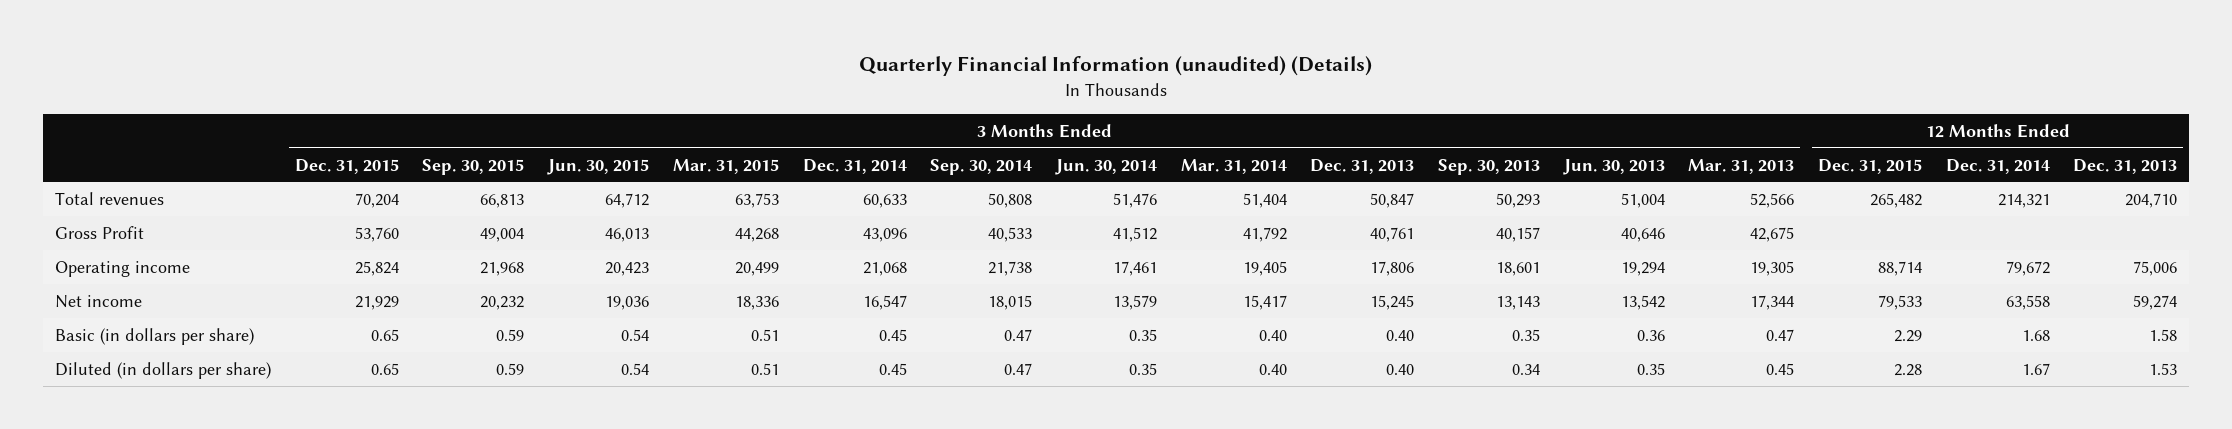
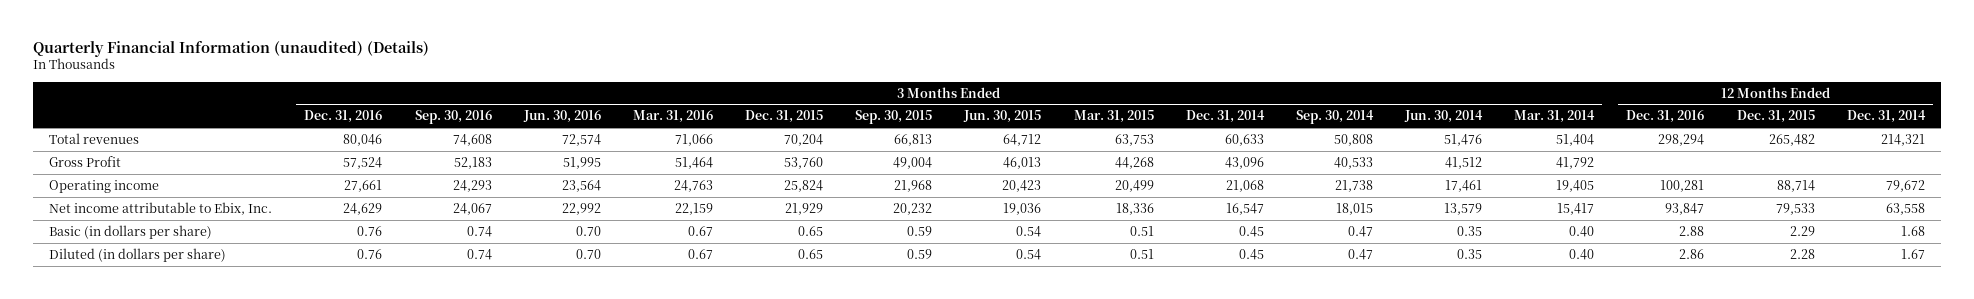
[1310,158,1415,174] Dec. 31, 2013 -> none
[1437,158,1540,175] Sep. 30, 2013 -> none
[1562,158,1665,175] Jun. 30, 2013 -> none
[1688,158,1795,174] Mar. 31, 2013 -> none
[2073,158,2178,174] Dec. 31, 2013 -> none
none -> [304,110,383,124] Dec. 31, 2016
none -> [414,110,492,125] Sep. 30, 2016
none -> [522,110,601,124] Jun. 30, 2016
none -> [632,110,713,124] Mar. 31, 2016
none -> [1626,110,1705,124] Dec. 31, 2016
[55,294,143,308] Net income -> [49,201,273,215] Net income attributable to Ebix, Inc.

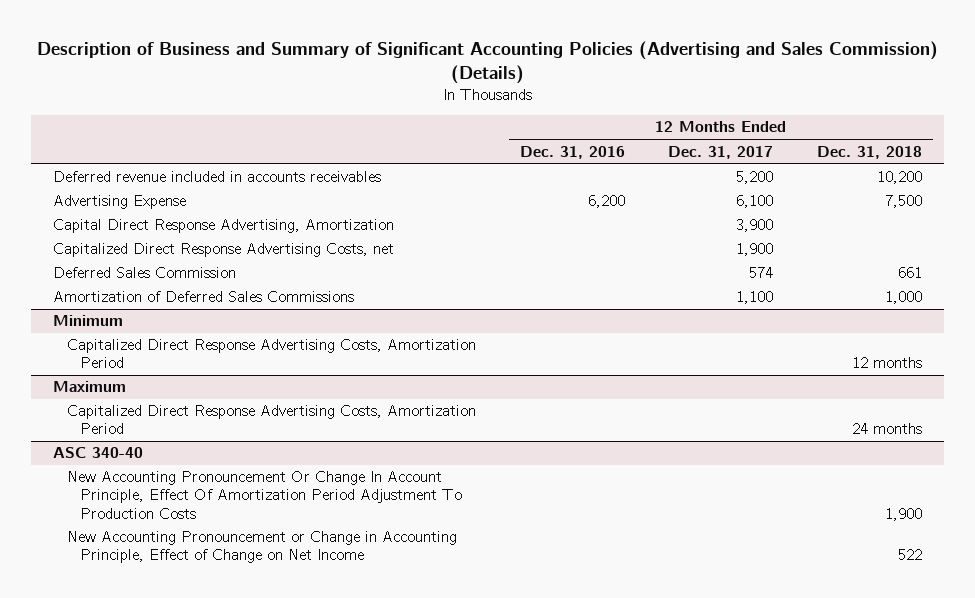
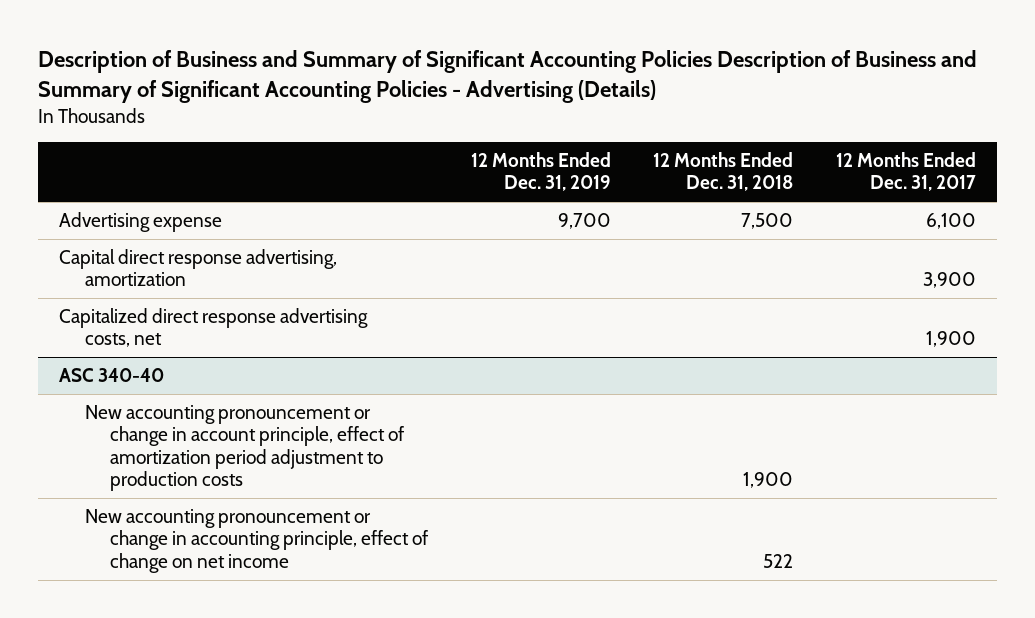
[36,41,938,84] Description of Business and Summary of Significant Accounting Policies (Advertising and Sales Commission) (Details) -> [37,50,977,104] Description of Business and Summary of Significant Accounting Policies Description of Business and Summary of Significant Accounting Policies - Advertising (Details)
[519,145,625,159] Dec. 31, 2016 -> none
none -> [470,152,611,192] 12 Months Ended Dec. 31, 2019
[53,171,382,183] Deferred revenue included in accounts receivables -> none
[53,267,237,279] Deferred Sales Commission -> none
[53,291,355,303] Amortization of Deferred Sales Commissions -> none
[53,315,124,327] Minimum -> none
[66,339,476,369] Capitalized Direct Response Advertising Costs, Amortization Period -> none
[53,381,127,393] Maximum -> none
[66,405,476,435] Capitalized Direct Response Advertising Costs, Amortization Period -> none
[53,195,187,210] Advertising Expense -> [58,212,222,233] Advertising expense
[53,219,395,234] Capital Direct Response Advertising, Amortization -> [58,249,337,287] Capital direct response advertising, amortization
[53,243,395,258] Capitalized Direct Response Advertising Costs, net -> [58,308,368,348] Capitalized direct response advertising costs, net
[66,471,463,519] New Accounting Pronouncement Or Change In Account Principle, Effect Of Amortization Period Adjustment To Production Costs -> [84,405,406,491] New accounting pronouncement or change in account principle, effect of amortization period adjustment to production costs
[66,531,457,564] New Accounting Pronouncement or Change in Accounting Principle, Effect of Change on Net Income -> [84,509,430,573] New accounting pronouncement or change in accounting principle, effect of change on net income

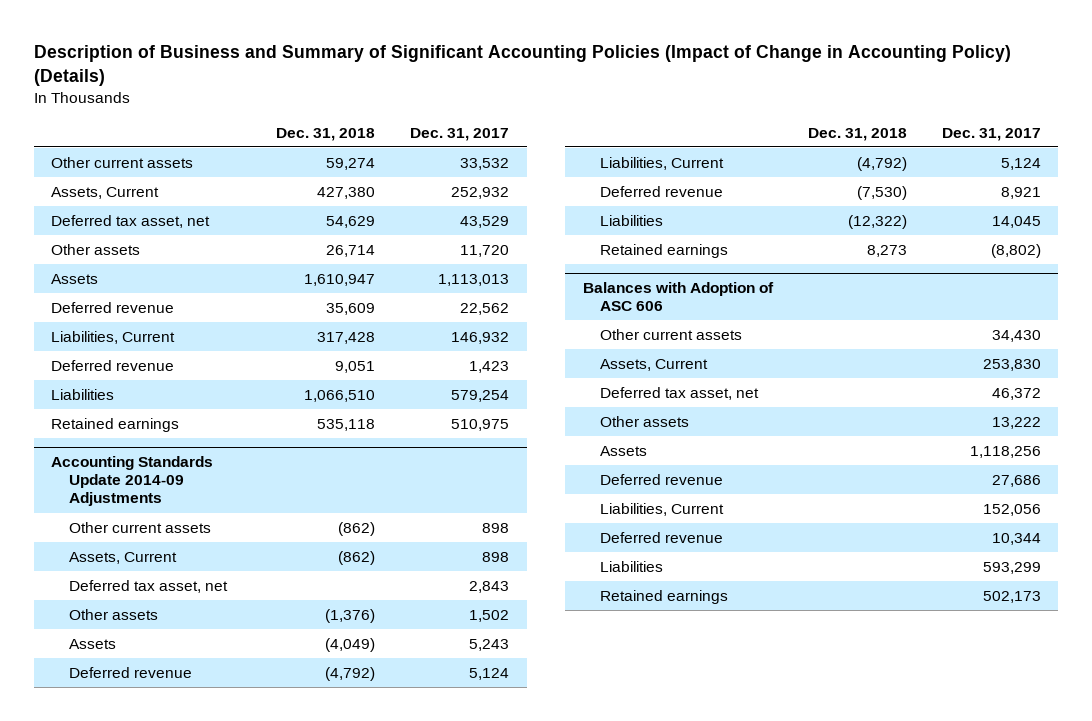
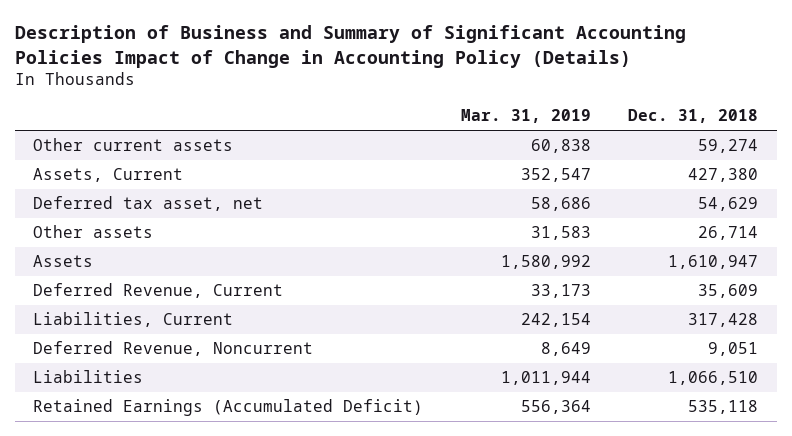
[34,44,1012,86] Description of Business and Summary of Significant Accounting Policies (Impact of Change in Accounting Policy) (Details) -> [14,25,686,68] Description of Business and Summary of Significant Accounting Policies Impact of Change in Accounting Policy (Details)
[410,127,510,141] Dec. 31, 2017 -> none
none -> [460,109,591,124] Mar. 31, 2019
[51,301,175,313] Deferred revenue -> [33,283,284,299] Deferred Revenue, Current
[51,359,175,371] Deferred revenue -> [33,341,314,357] Deferred Revenue, Noncurrent
[51,455,214,507] Accounting Standards Update 2014-09 Adjustments -> none
[68,521,211,533] Other current assets -> none
[68,551,177,564] Assets, Current -> none
[68,579,228,593] Deferred tax asset, net -> none
[68,608,158,620] Other assets -> none
[68,638,116,649] Assets -> none
[68,666,192,678] Deferred revenue -> none
[600,156,725,170] Liabilities, Current -> none
[600,185,724,197] Deferred revenue -> none
[600,214,664,226] Liabilities -> none
[600,243,729,258] Retained earnings -> none
[582,281,774,312] Balances with Adoption of ASC 606 -> none
[600,328,743,340] Other current assets -> none
[600,358,709,371] Assets, Current -> none
[600,386,760,400] Deferred tax asset, net -> none
[600,415,690,427] Other assets -> none
[600,445,648,456] Assets -> none
[600,473,724,485] Deferred revenue -> none
[600,502,725,516] Liabilities, Current -> none
[600,531,724,543] Deferred revenue -> none
[600,560,664,572] Liabilities -> none
[600,589,729,604] Retained earnings -> none
[51,417,180,432] Retained earnings -> [33,399,424,417] Retained Earnings (Accumulated Deficit)

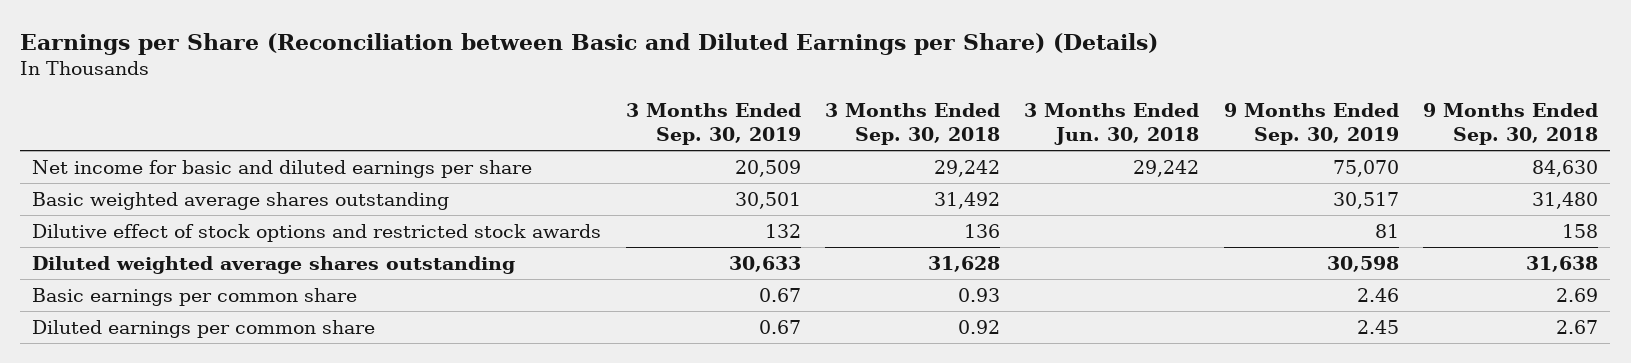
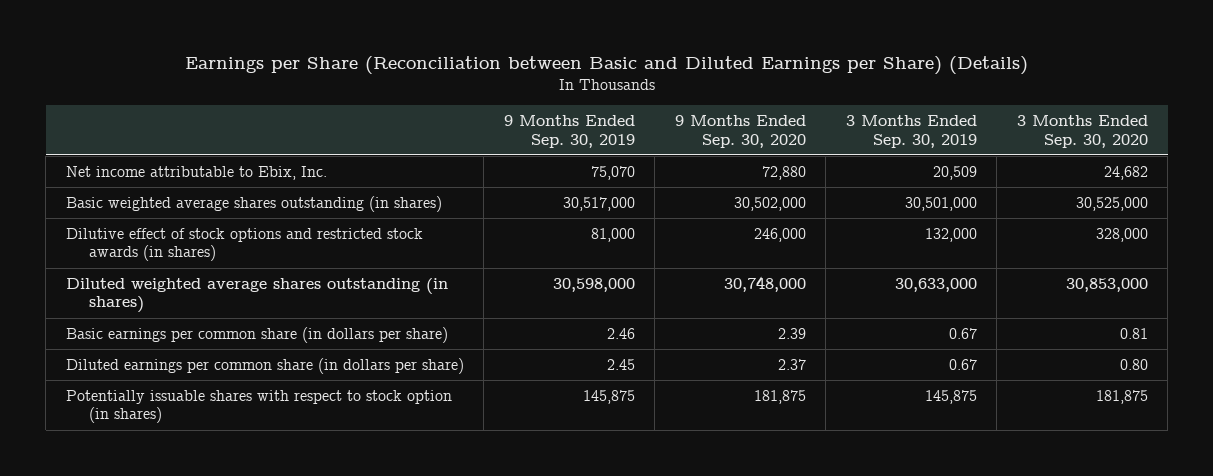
[825,102,1001,146] 3 Months Ended Sep. 30, 2018 -> none
[1024,102,1200,146] 3 Months Ended Jun. 30, 2018 -> none
[1423,102,1599,146] 9 Months Ended Sep. 30, 2018 -> none
none -> [674,114,806,148] 9 Months Ended Sep. 30, 2020
none -> [1016,114,1148,148] 3 Months Ended Sep. 30, 2020
[32,159,533,178] Net income for basic and diluted earnings per share -> [65,165,327,180] Net income attributable to Ebix, Inc.
[32,191,450,210] Basic weighted average shares outstanding -> [65,195,442,212] Basic weighted average shares outstanding (in shares)
[734,191,801,209] 30,501 -> [904,196,977,211] 30,501,000
[1332,191,1399,209] 30,517 -> [562,196,635,211] 30,517,000
[32,223,602,242] Dilutive effect of stock options and restricted stock awards -> [65,227,423,262] Dilutive effect of stock options and restricted stock awards (in shares)
[764,223,801,238] 132 -> [924,227,977,242] 132,000
[1374,223,1399,238] 81 -> [590,227,635,242] 81,000
[32,255,516,274] Diluted weighted average shares outstanding -> [65,277,448,314] Diluted weighted average shares outstanding (in shares)
[728,255,801,272] 30,633 -> [894,277,977,292] 30,633,000
[1326,255,1399,272] 30,598 -> [552,277,635,292] 30,598,000
[32,287,358,306] Basic earnings per common share -> [65,326,448,343] Basic earnings per common share (in dollars per share)
[32,319,376,338] Diluted earnings per common share -> [65,357,464,374] Diluted earnings per common share (in dollars per share)
none -> [65,389,452,424] Potentially issuable shares with respect to stock option (in shares)

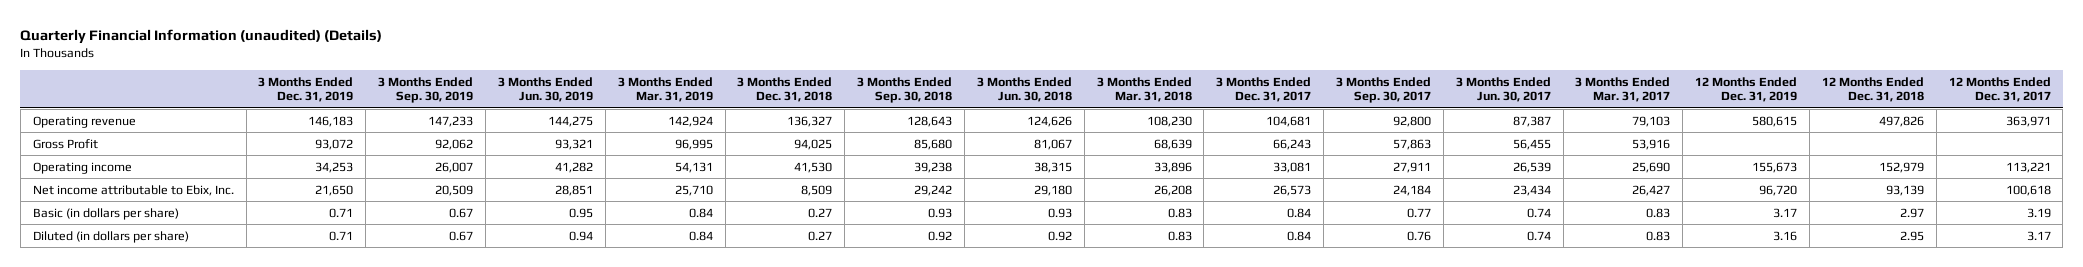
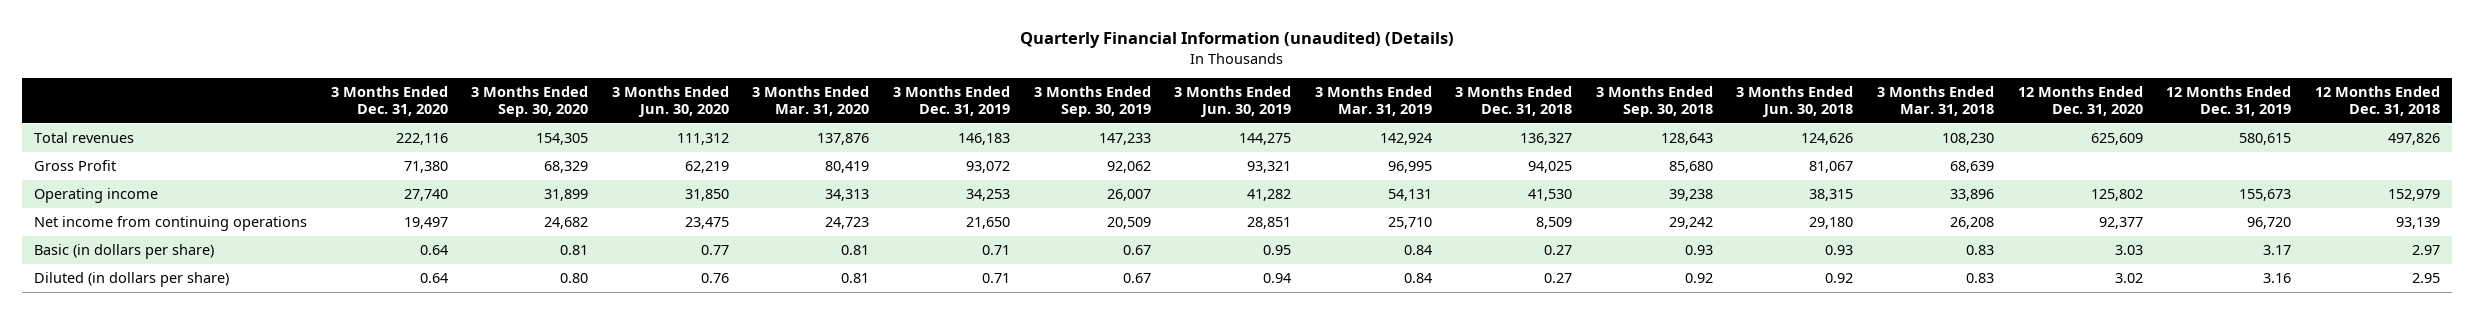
[1216,76,1312,103] 3 Months Ended Dec. 31, 2017 -> none
[1335,76,1431,104] 3 Months Ended Sep. 30, 2017 -> none
[1455,76,1551,103] 3 Months Ended Jun. 30, 2017 -> none
[1575,76,1671,103] 3 Months Ended Mar. 31, 2017 -> none
[1948,76,2051,103] 12 Months Ended Dec. 31, 2017 -> none
none -> [330,86,448,116] 3 Months Ended Dec. 31, 2020
none -> [471,86,589,117] 3 Months Ended Sep. 30, 2020
none -> [611,86,729,117] 3 Months Ended Jun. 30, 2020
none -> [752,86,870,116] 3 Months Ended Mar. 31, 2020
none -> [2017,86,2143,116] 12 Months Ended Dec. 31, 2020
[32,115,136,128] Operating revenue -> [34,132,135,144] Total revenues
[32,184,234,196] Net income attributable to Ebix, Inc. -> [34,216,308,232] Net income from continuing operations

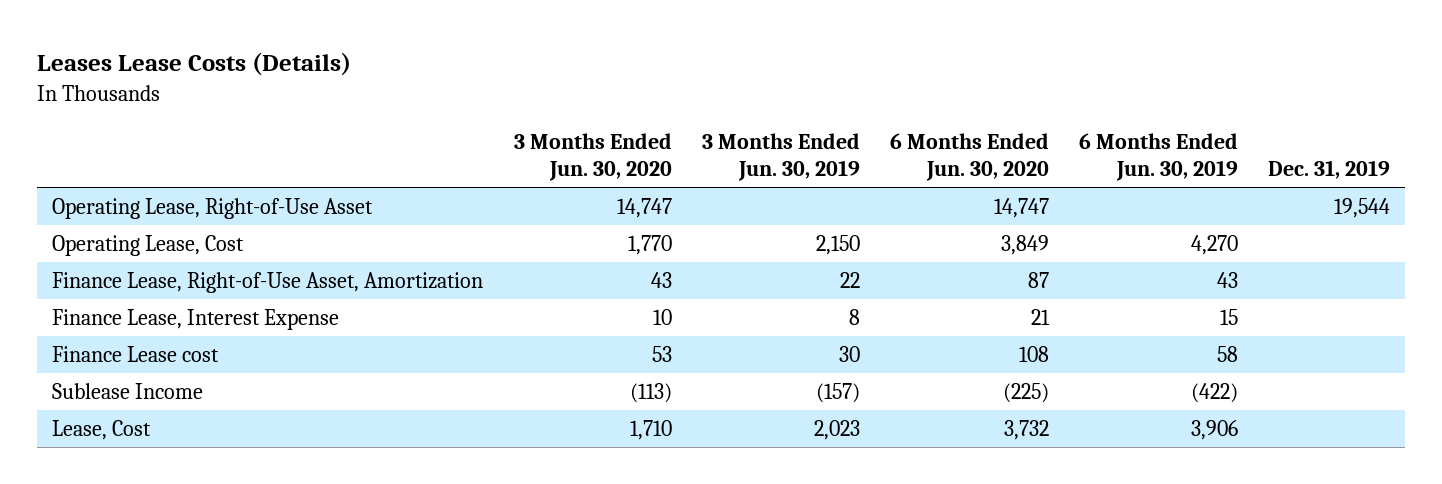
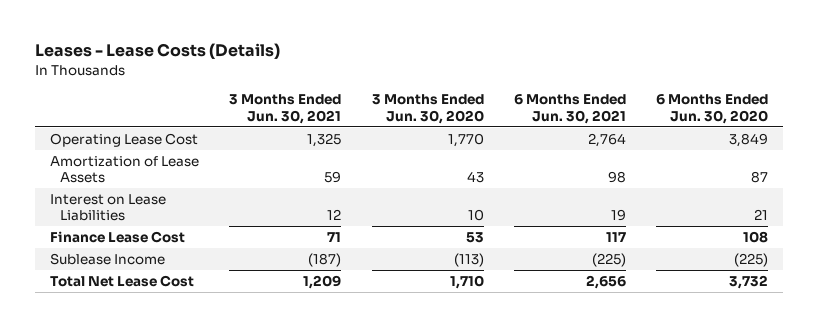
[37,52,352,77] Leases Lease Costs (Details) -> [34,43,280,60] Leases - Lease Costs (Details)
[701,132,860,182] 3 Months Ended Jun. 30, 2019 -> none
[1078,132,1238,182] 6 Months Ended Jun. 30, 2019 -> none
[1267,160,1390,180] Dec. 31, 2019 -> none
none -> [229,94,342,124] 3 Months Ended Jun. 30, 2021
none -> [513,94,626,124] 6 Months Ended Jun. 30, 2021
[52,197,374,219] Operating Lease, Right-of-Use Asset -> none
[52,234,245,256] Operating Lease, Cost -> [50,132,199,147] Operating Lease Cost
[52,271,484,293] Finance Lease, Right-of-Use Asset, Amortization -> [50,155,200,184] Amortization of Lease Assets
[52,308,340,330] Finance Lease, Interest Expense -> [50,193,167,222] Interest on Lease Liabilities
[52,345,220,362] Finance Lease cost -> [50,230,186,243] Finance Lease Cost
[52,419,152,440] Lease, Cost -> [50,274,195,287] Total Net Lease Cost

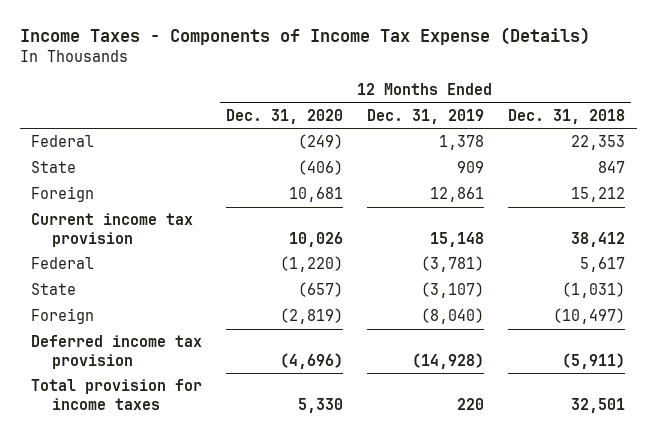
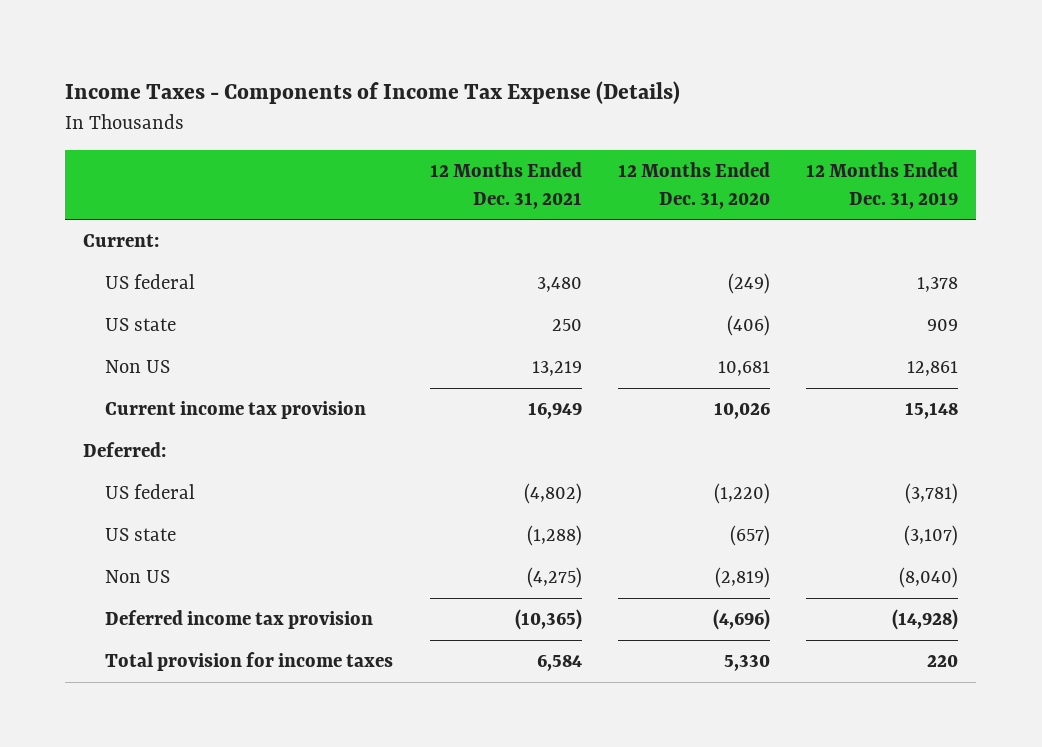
[507,108,625,124] Dec. 31, 2018 -> none
none -> [429,162,582,209] 12 Months Ended Dec. 31, 2021
none -> [83,234,160,248] Current:
[31,135,95,148] Federal -> [105,274,196,290] US federal
[31,161,77,174] State -> [105,318,177,332] US state
[31,186,95,203] Foreign -> [105,360,171,374] Non US
none -> [83,442,167,458] Deferred:
[31,257,95,270] Federal -> [105,484,196,500] US federal
[31,283,77,296] State -> [105,528,177,542] US state
[31,308,95,325] Foreign -> [105,570,171,584] Non US

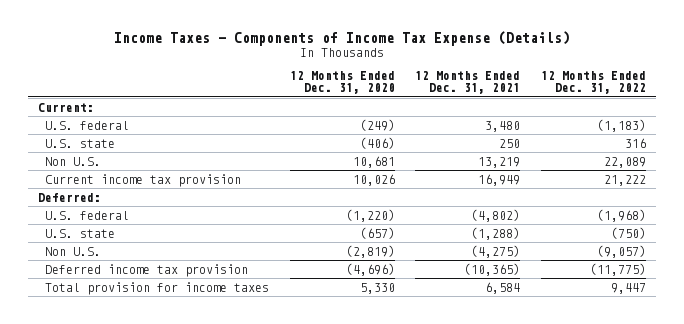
[806,162,959,209] 12 Months Ended Dec. 31, 2019 -> none
none -> [540,71,646,95] 12 Months Ended Dec. 31, 2022
[105,274,196,290] US federal -> [45,120,130,130] U.S. federal
[105,318,177,332] US state -> [45,138,116,148] U.S. state
[105,360,171,374] Non US -> [45,156,102,166] Non U.S.
[105,484,196,500] US federal -> [45,210,130,220] U.S. federal
[105,528,177,542] US state -> [45,228,116,238] U.S. state
[105,570,171,584] Non US -> [45,246,102,256] Non U.S.

